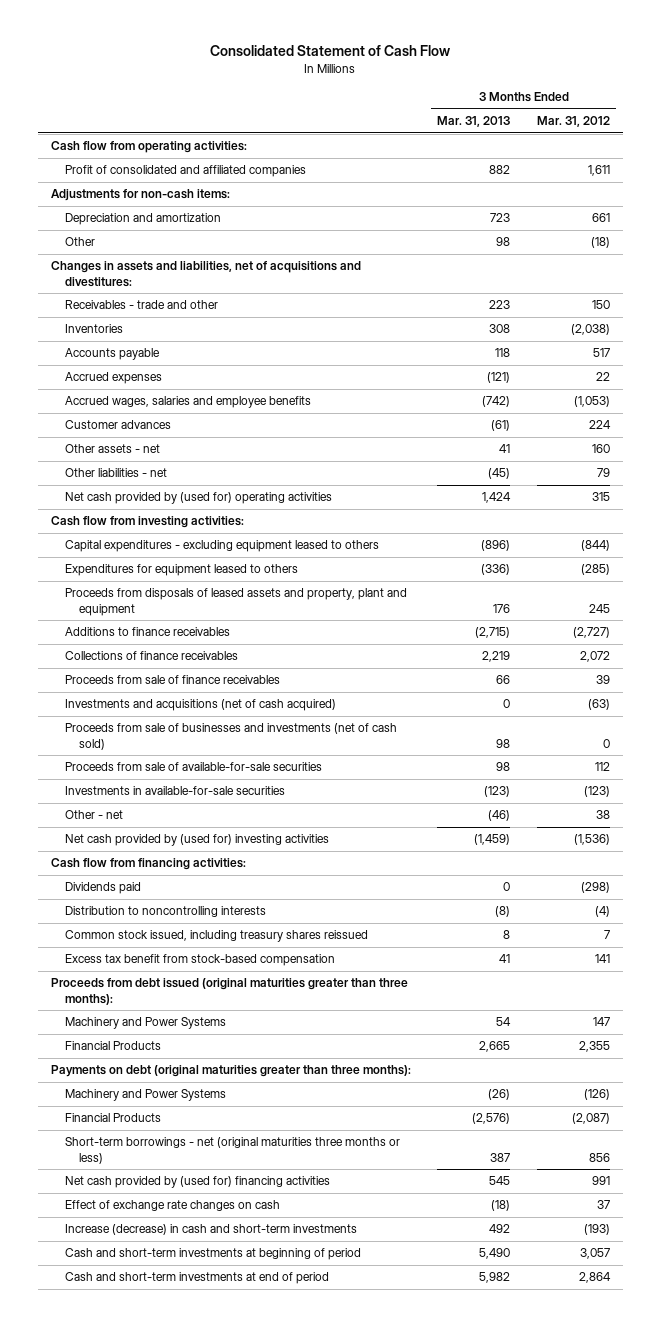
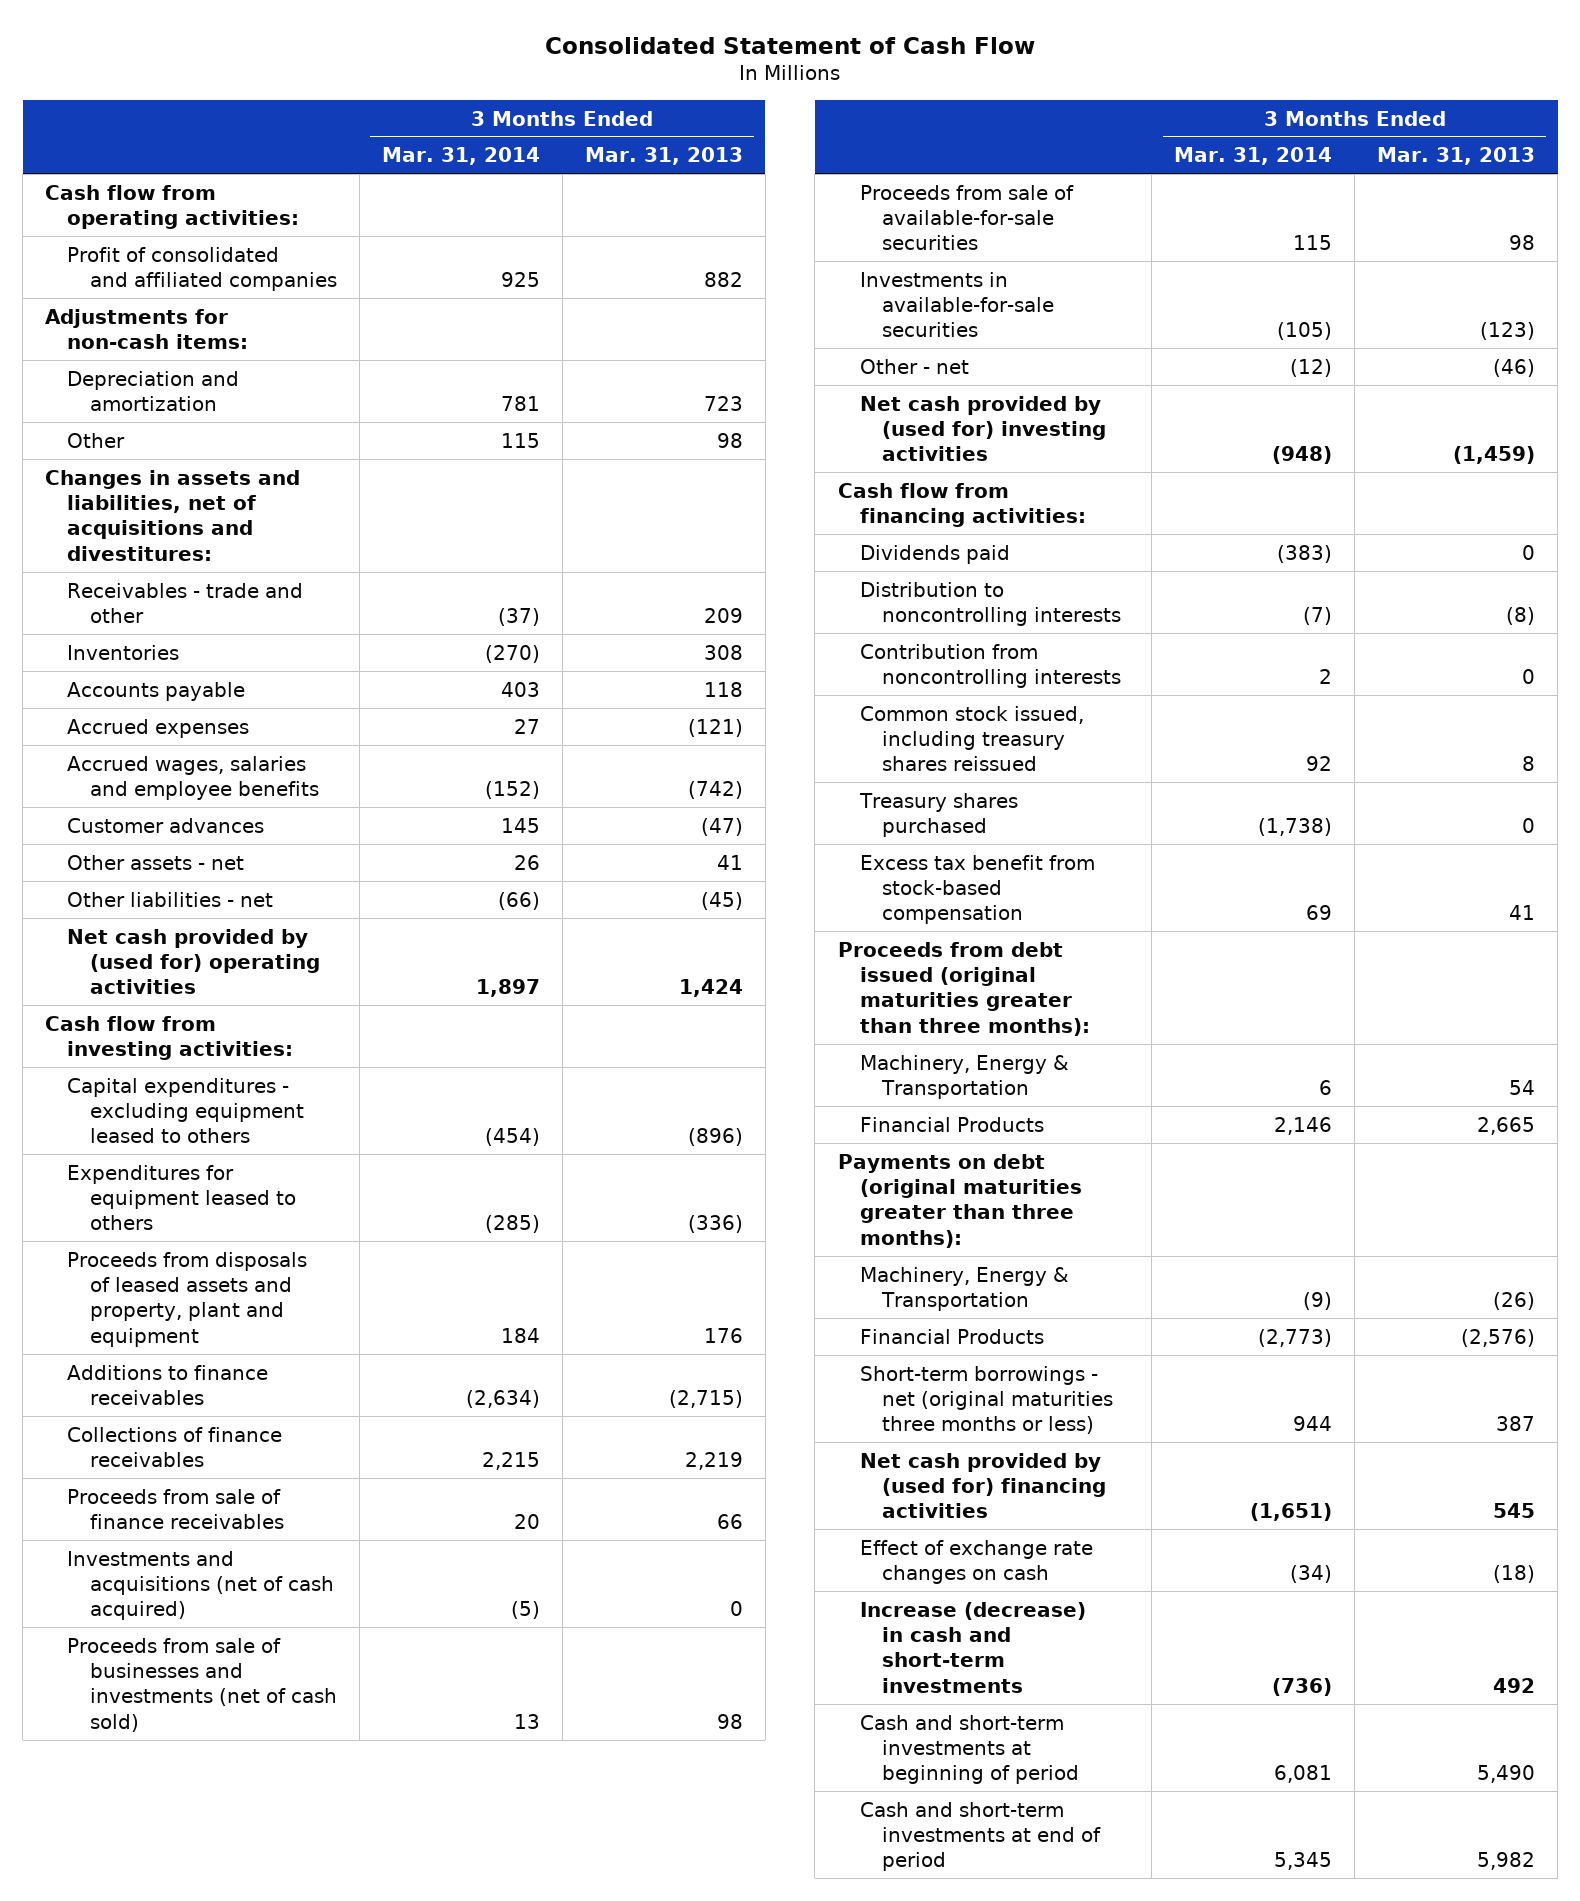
[536,116,610,128] Mar. 31, 2012 -> none
none -> [381,147,540,166] Mar. 31, 2014
[489,300,511,310] 223 -> [703,607,743,623] 209
[491,420,511,432] (61) -> [700,817,743,836] (47)
none -> [859,643,1121,688] Contribution from noncontrolling interests
none -> [858,792,1018,837] Treasury shares purchased
[65,1017,227,1030] Machinery and Power Systems -> none
none -> [859,1054,1069,1099] Machinery, Energy & Transportation
[65,1089,227,1102] Machinery and Power Systems -> none
none -> [859,1266,1069,1311] Machinery, Energy & Transportation

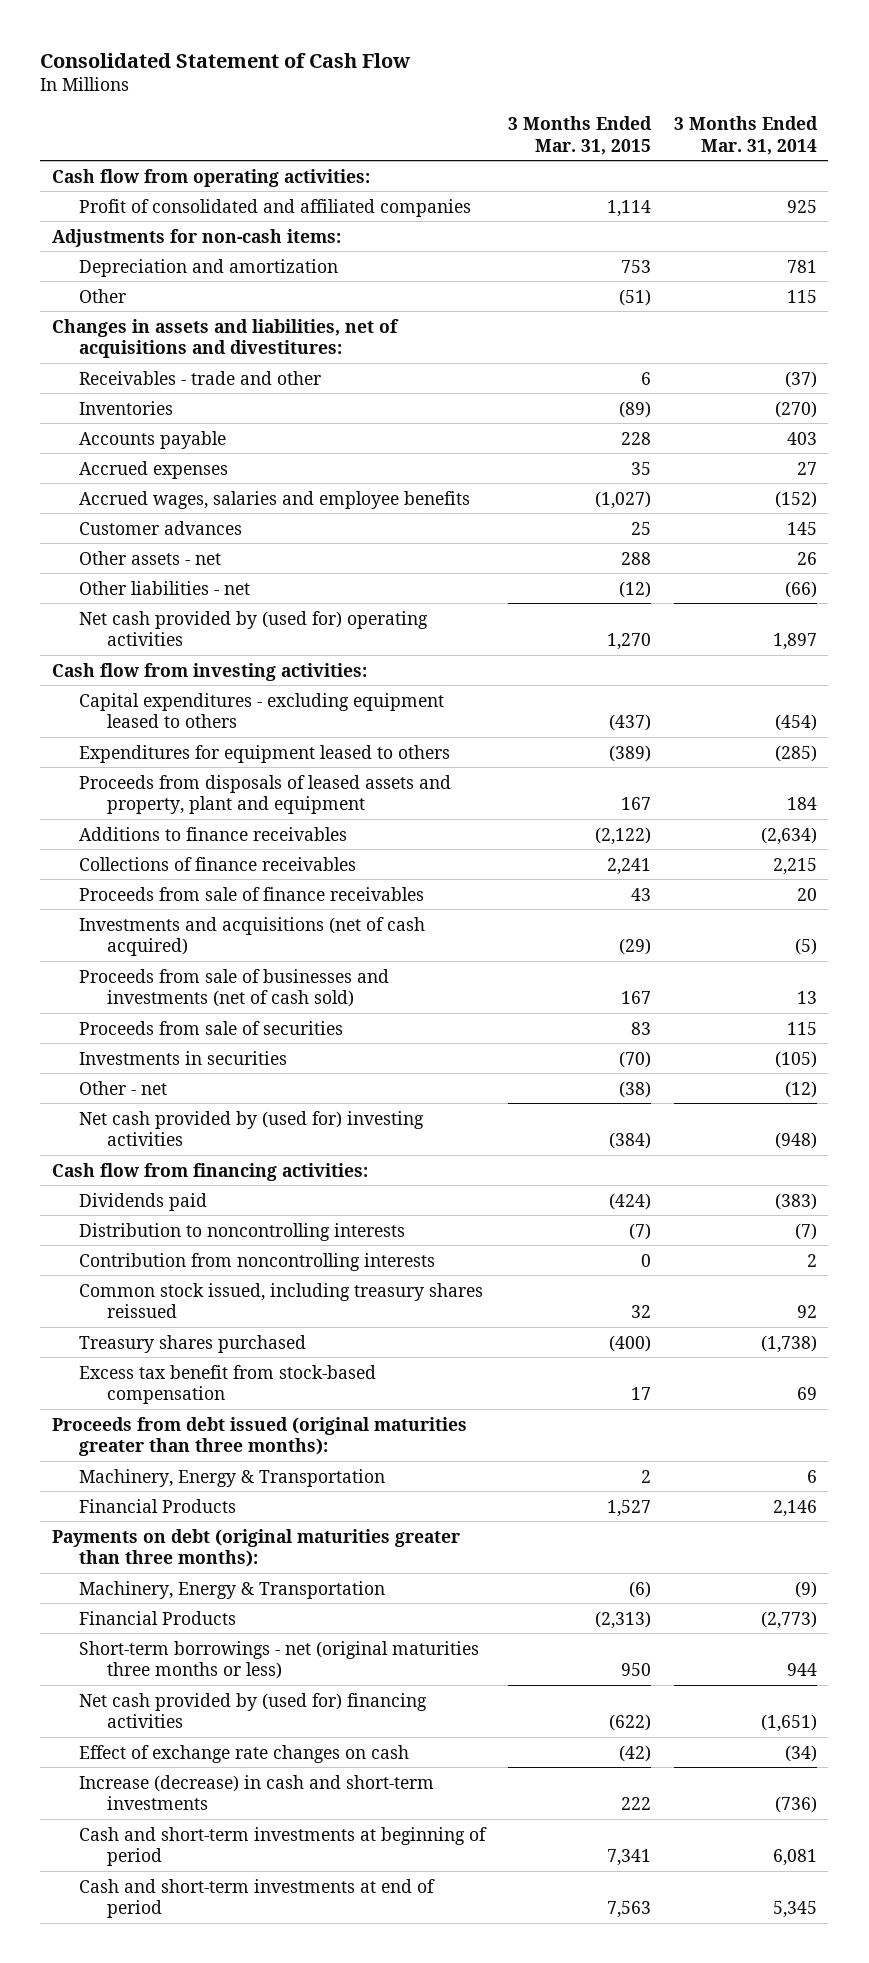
[584,147,743,166] Mar. 31, 2013 -> none
none -> [508,116,653,155] 3 Months Ended Mar. 31, 2015
[859,184,1074,251] Proceeds from sale of available-for-sale securities -> [79,1020,344,1035] Proceeds from sale of securities
[859,271,1054,338] Investments in available-for-sale securities -> [79,1050,288,1065] Investments in securities

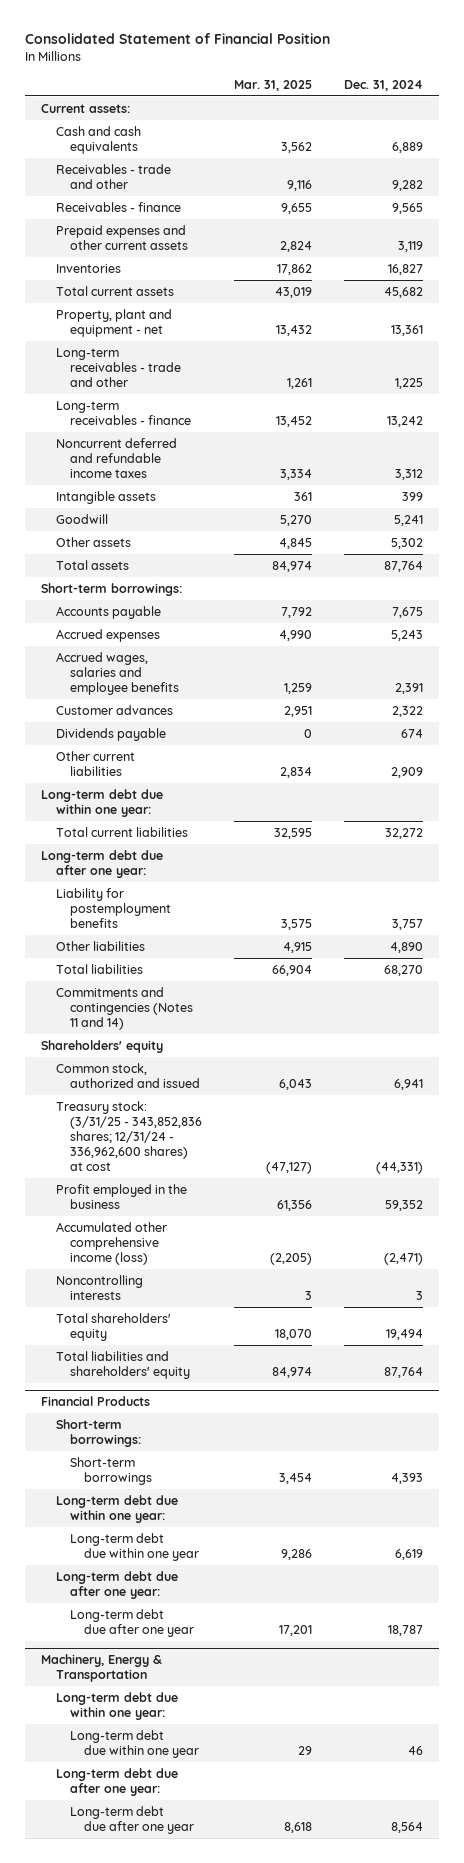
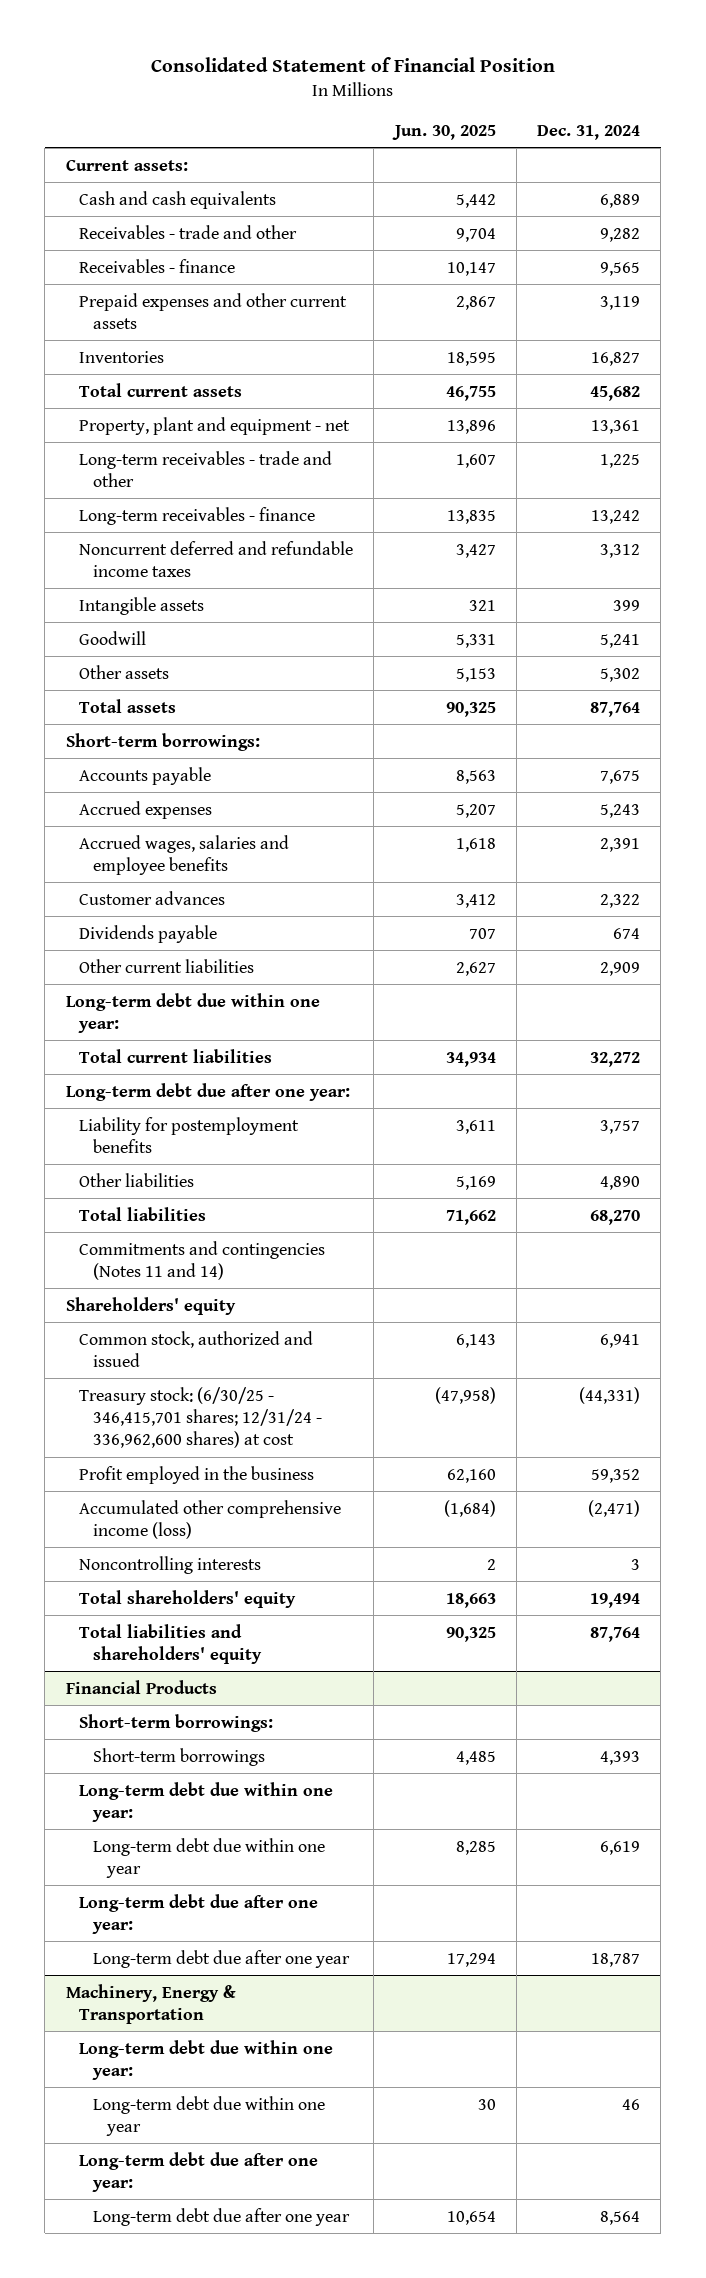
[234,79,313,91] Mar. 31, 2025 -> none
none -> [391,124,496,140] Jun. 30, 2025
[55,1100,203,1172] Treasury stock: (3/31/25 - 343,852,836 shares; 12/31/24 - 336,962,600 shares) at cost -> [79,1386,322,1448] Treasury stock: (6/30/25 - 346,415,701 shares; 12/31/24 - 336,962,600 shares) at cost

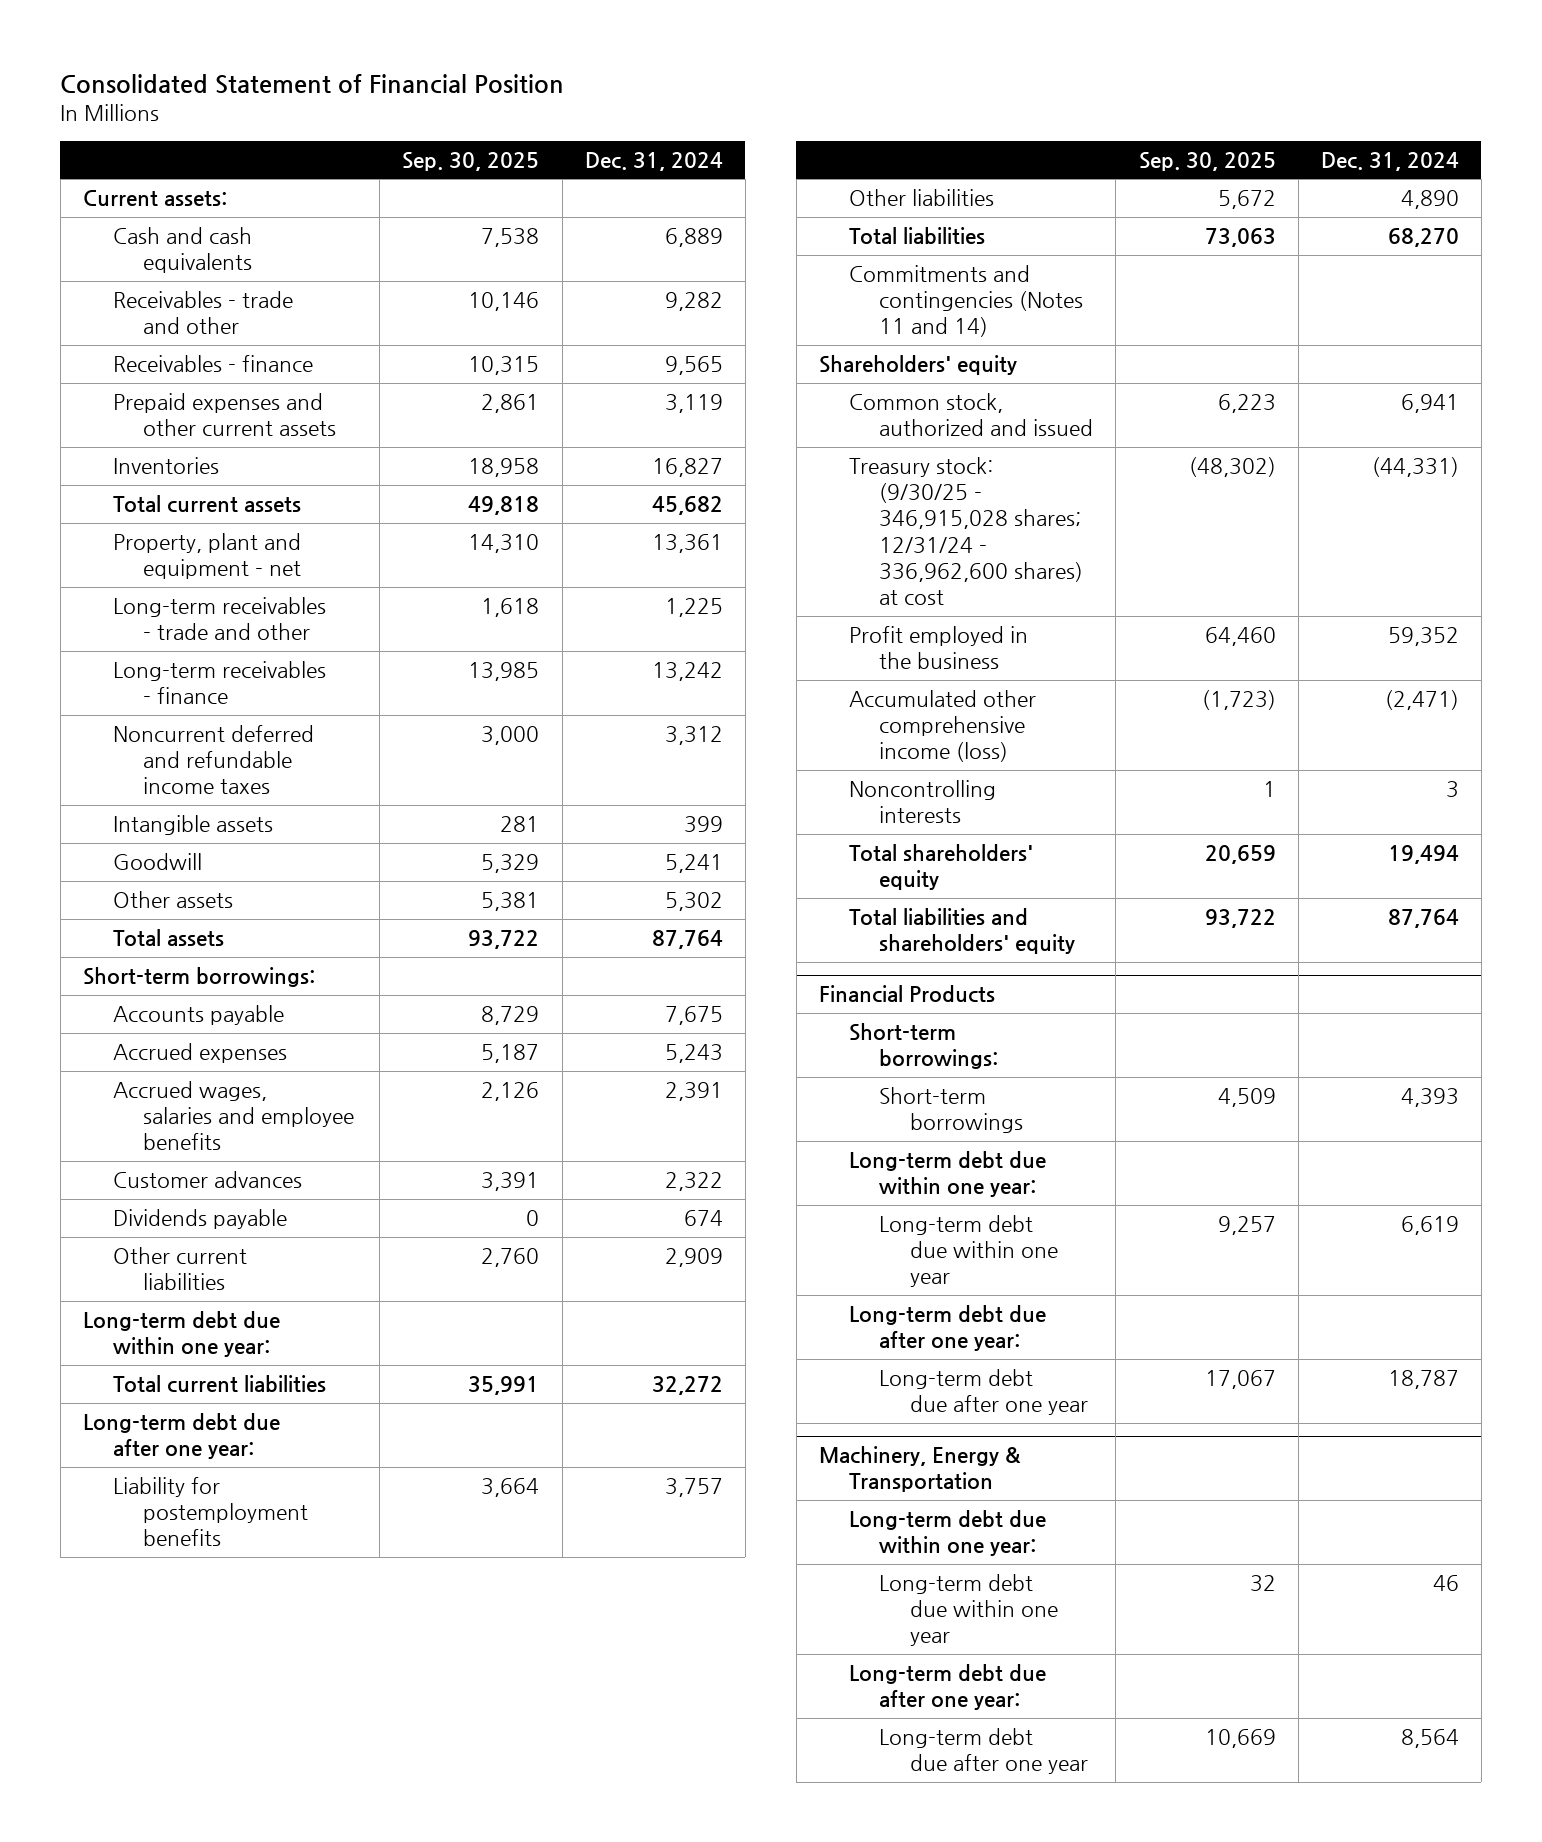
[391,124,496,140] Jun. 30, 2025 -> none
none -> [402,151,540,171] Sep. 30, 2025
[79,1386,322,1448] Treasury stock: (6/30/25 - 346,415,701 shares; 12/31/24 - 336,962,600 shares) at cost -> [849,456,1084,605] Treasury stock: (9/30/25 - 346,915,028 shares; 12/31/24 - 336,962,600 shares) at cost

